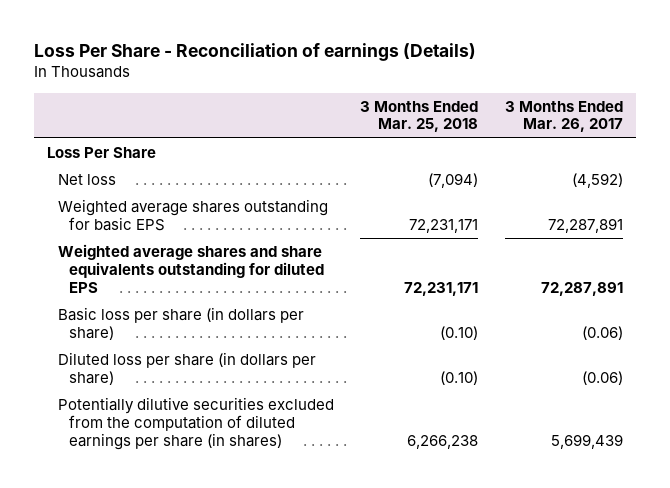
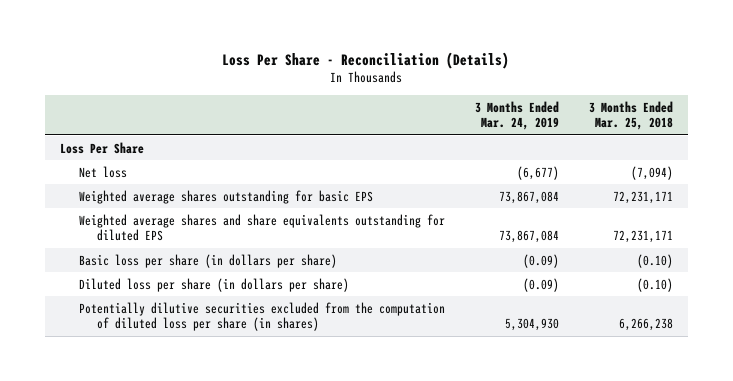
[33,43,476,62] Loss Per Share - Reconciliation of earnings (Details) -> [222,51,510,69] Loss Per Share - Reconciliation (Details)
[505,100,624,133] 3 Months Ended Mar. 26, 2017 -> none
none -> [474,101,559,131] 3 Months Ended Mar. 24, 2019
[57,397,334,450] Potentially dilutive securities excluded from the computation of diluted earnings per share (in shares) -> [78,301,445,332] Potentially dilutive securities excluded from the computation of diluted loss per share (in shares)

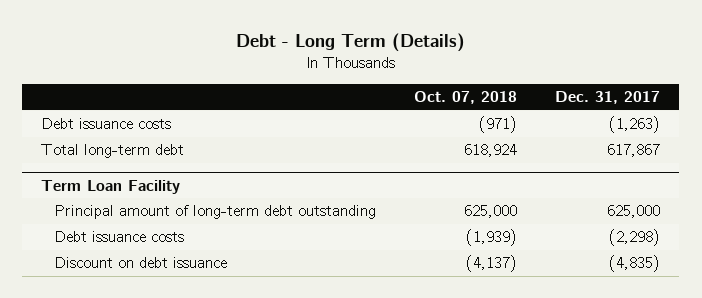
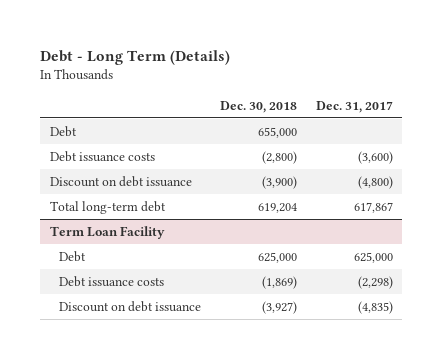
[413,91,517,105] Oct. 07, 2018 -> none
none -> [220,100,298,113] Dec. 30, 2018
none -> [49,125,77,137] Debt
[609,116,661,134] (1,263) -> [357,150,393,164] (3,600)
none -> [49,175,192,187] Discount on debt issuance
[53,205,376,220] Principal amount of long-term debt outstanding -> [59,250,87,262] Debt

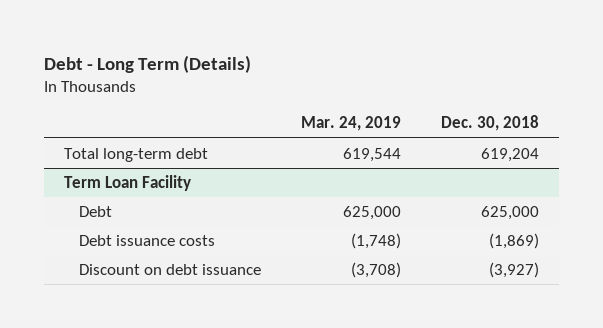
[315,100,393,113] Dec. 31, 2017 -> none
none -> [300,116,401,132] Mar. 24, 2019
[49,125,77,137] Debt -> none
[49,150,155,162] Debt issuance costs -> none
[49,175,192,187] Discount on debt issuance -> none

